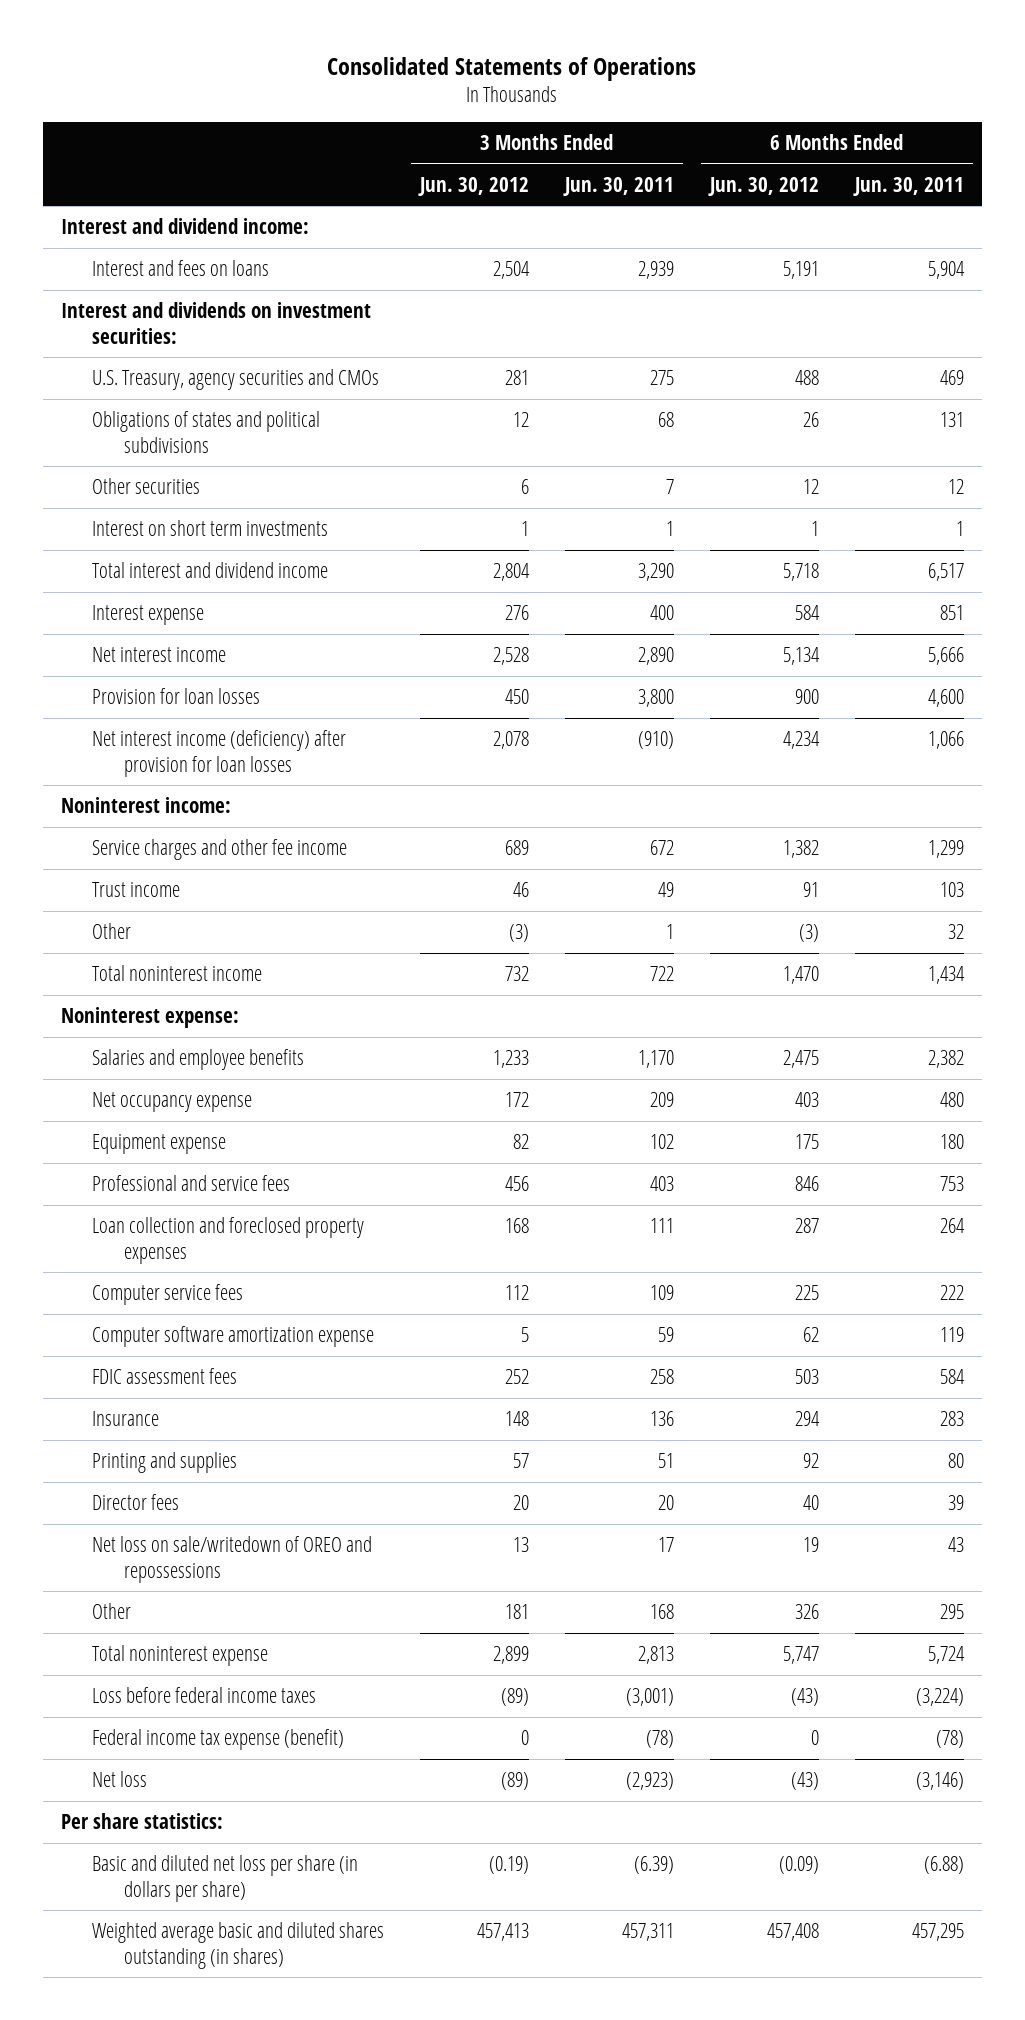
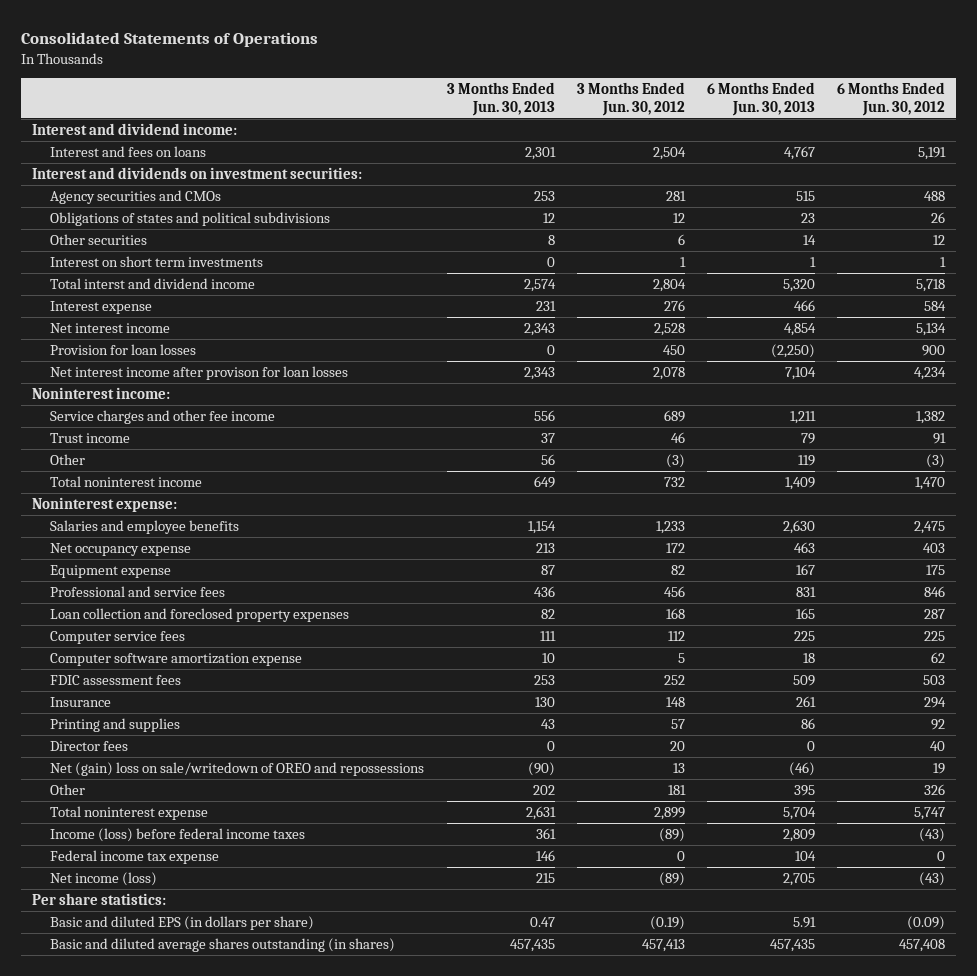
[563,176,675,196] Jun. 30, 2011 -> none
[852,176,964,196] Jun. 30, 2011 -> none
none -> [446,82,555,116] 3 Months Ended Jun. 30, 2013
none -> [706,82,815,116] 6 Months Ended Jun. 30, 2013
[92,368,380,390] U.S. Treasury, agency securities and CMOs -> [50,190,222,205] Agency securities and CMOs
[92,561,329,578] Total interest and dividend income -> [50,278,256,290] Total interst and dividend income
[92,729,347,777] Net interest income (deficiency) after provision for loan losses -> [50,366,349,381] Net interest income after provison for loan losses
[92,1535,373,1583] Net loss on sale/writedown of OREO and repossessions -> [50,762,425,777] Net (gain) loss on sale/writedown of OREO and repossessions
[92,1686,317,1703] Loss before federal income taxes -> [50,828,306,843] Income (loss) before federal income taxes
[92,1728,345,1750] Federal income tax expense (benefit) -> [50,850,220,865] Federal income tax expense
[92,1770,148,1787] Net loss -> [50,872,158,887] Net income (loss)
[92,1854,359,1902] Basic and diluted net loss per share (in dollars per share) -> [50,916,315,931] Basic and diluted EPS (in dollars per share)
[92,1921,385,1969] Weighted average basic and diluted shares outstanding (in shares) -> [50,938,396,953] Basic and diluted average shares outstanding (in shares)

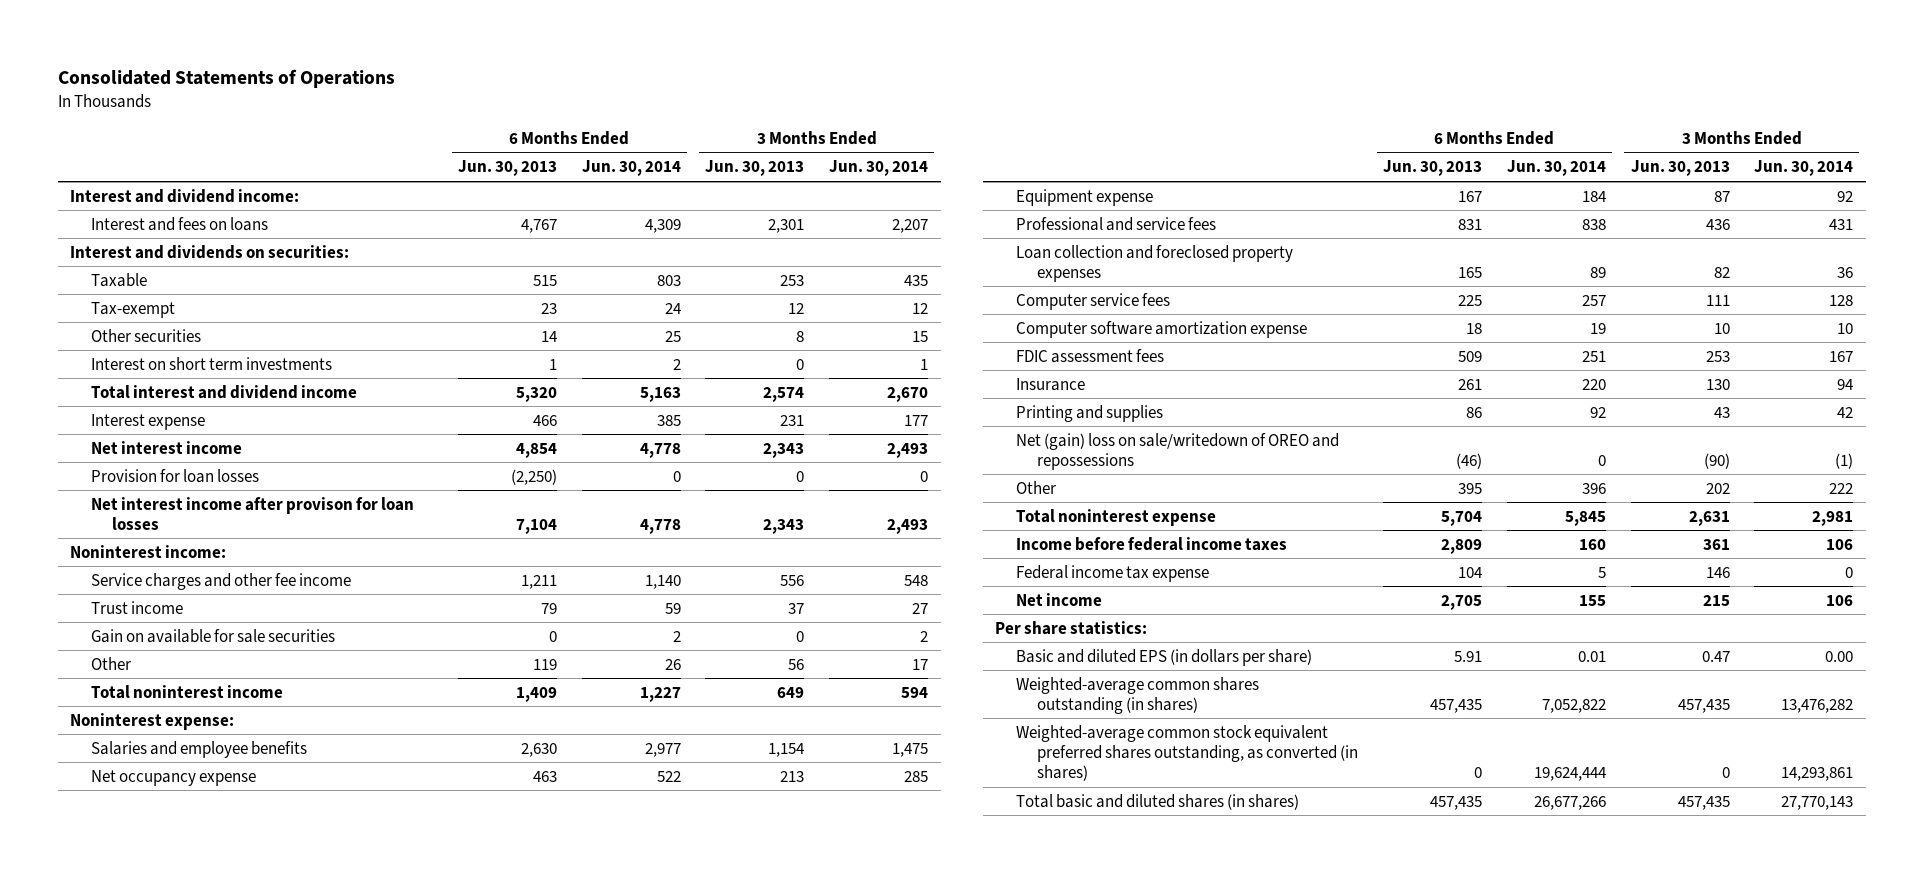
[576,82,685,116] 3 Months Ended Jun. 30, 2012 -> none
[836,82,945,116] 6 Months Ended Jun. 30, 2012 -> none
none -> [581,160,681,177] Jun. 30, 2014
none -> [829,160,929,177] Jun. 30, 2014
[32,167,363,180] Interest and dividends on investment securities: -> [70,244,350,259] Interest and dividends on securities:
[50,190,222,205] Agency securities and CMOs -> [91,272,148,287] Taxable
[50,212,331,227] Obligations of states and political subdivisions -> [91,301,176,318] Tax-exempt
[50,278,256,290] Total interst and dividend income -> [91,384,358,399] Total interest and dividend income
none -> [91,628,336,643] Gain on available for sale securities
[50,741,129,752] Director fees -> none
[50,828,306,843] Income (loss) before federal income taxes -> [1016,536,1288,551] Income before federal income taxes
[50,872,158,887] Net income (loss) -> [1016,592,1103,606] Net income
none -> [1016,676,1260,714] Weighted-average common shares outstanding (in shares)
none -> [1016,724,1359,781] Weighted-average common stock equivalent preferred shares outstanding, as converted (in shares)
[50,938,396,953] Basic and diluted average shares outstanding (in shares) -> [1016,793,1300,810] Total basic and diluted shares (in shares)

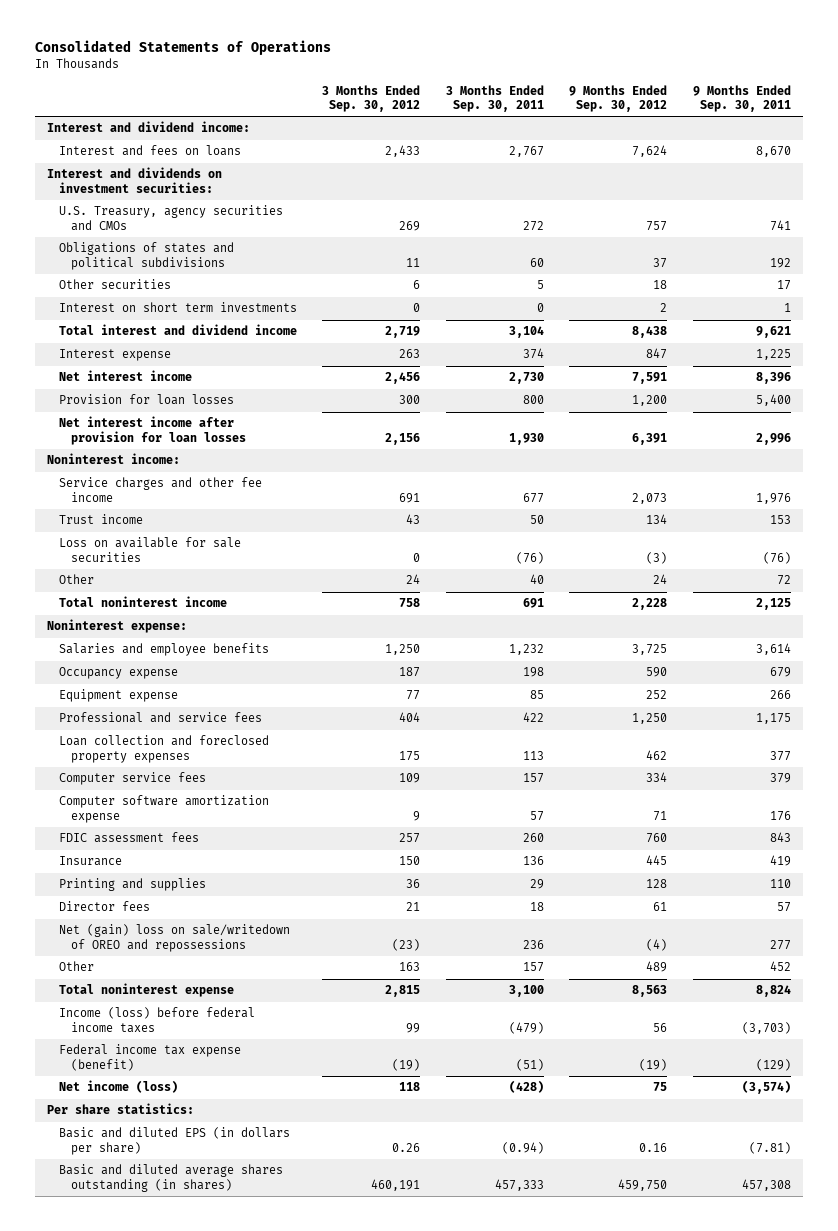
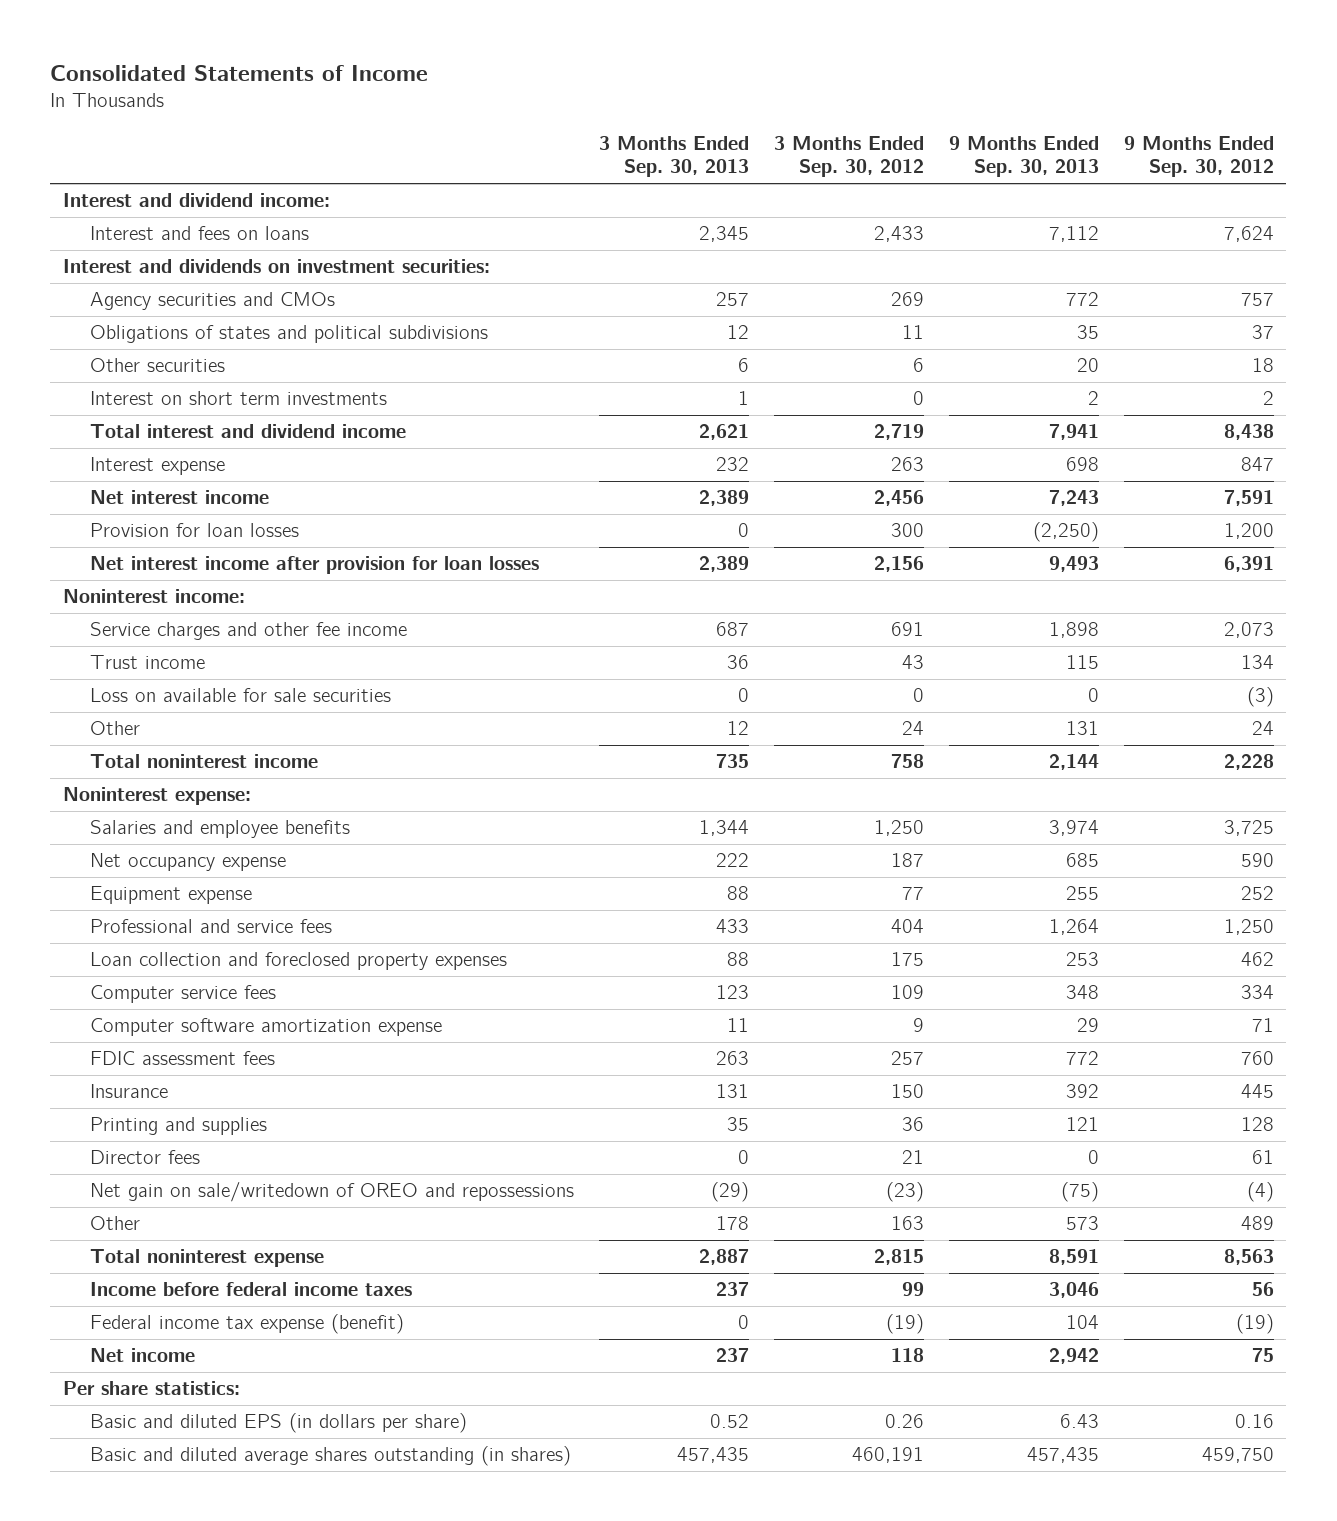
[34,40,331,56] Consolidated Statements of Operations -> [50,64,429,81] Consolidated Statements of Income
[445,84,544,113] 3 Months Ended Sep. 30, 2011 -> none
[692,84,791,113] 9 Months Ended Sep. 30, 2011 -> none
none -> [598,135,749,178] 3 Months Ended Sep. 30, 2013
none -> [948,135,1099,178] 9 Months Ended Sep. 30, 2013
[58,205,283,231] U.S. Treasury, agency securities and CMOs -> [90,292,336,311] Agency securities and CMOs
[58,667,178,680] Occupancy expense -> [90,853,287,872] Net occupancy expense
[58,924,290,952] Net (gain) loss on sale/writedown of OREO and repossessions -> [90,1182,575,1203] Net gain on sale/writedown of OREO and repossessions
[58,1007,255,1033] Income (loss) before federal income taxes -> [90,1282,413,1297] Income before federal income taxes
[58,1080,178,1094] Net income (loss) -> [90,1348,196,1363] Net income

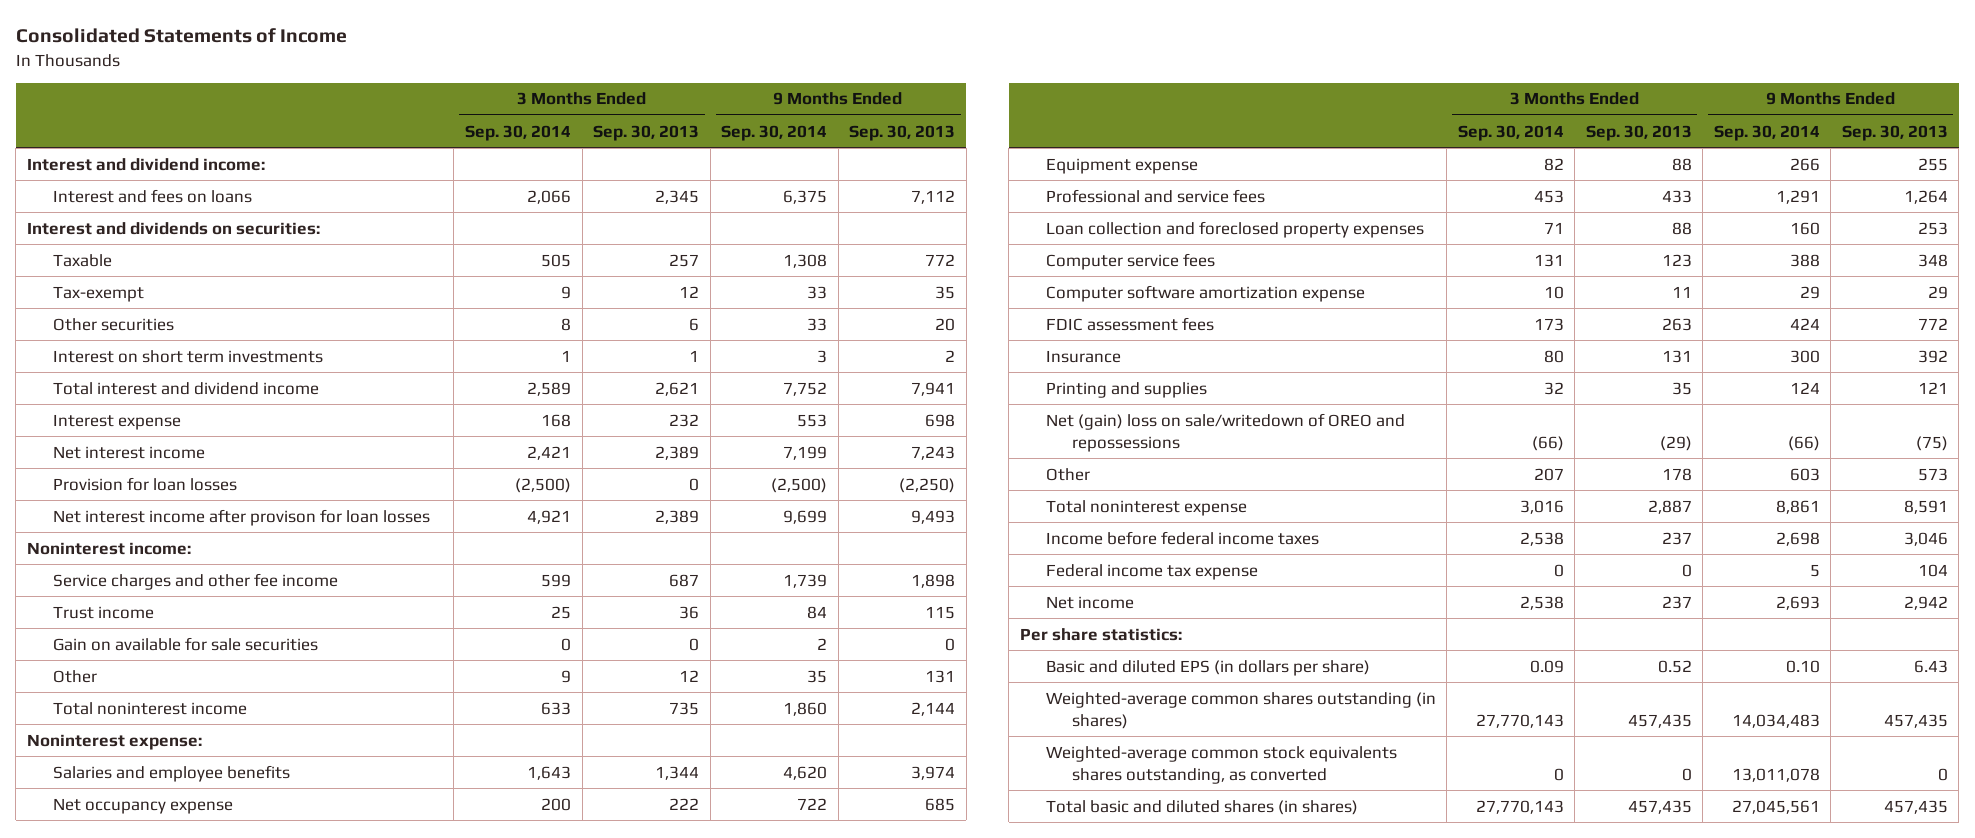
[773,135,924,178] 3 Months Ended Sep. 30, 2012 -> none
[1123,135,1274,178] 9 Months Ended Sep. 30, 2012 -> none
none -> [464,124,571,141] Sep. 30, 2014
none -> [721,124,828,141] Sep. 30, 2014
[62,259,490,274] Interest and dividends on investment securities: -> [26,221,320,235] Interest and dividends on securities:
[90,292,336,311] Agency securities and CMOs -> [52,253,112,267] Taxable
[90,325,489,344] Obligations of states and political subdivisions -> [52,285,144,302] Tax-exempt
[90,556,540,575] Net interest income after provision for loan losses -> [52,508,430,526] Net interest income after provison for loan losses
[90,688,392,703] Loss on available for sale securities -> [52,636,318,651] Gain on available for sale securities
[90,1150,201,1165] Director fees -> none
[90,1182,575,1203] Net gain on sale/writedown of OREO and repossessions -> [1045,412,1405,452] Net (gain) loss on sale/writedown of OREO and repossessions
[90,1314,405,1335] Federal income tax expense (benefit) -> [1045,563,1258,580] Federal income tax expense
none -> [1045,691,1436,729] Weighted-average common shares outstanding (in shares)
none -> [1045,745,1397,784] Weighted-average common stock equivalents shares outstanding, as converted
[90,1446,572,1467] Basic and diluted average shares outstanding (in shares) -> [1045,799,1358,815] Total basic and diluted shares (in shares)

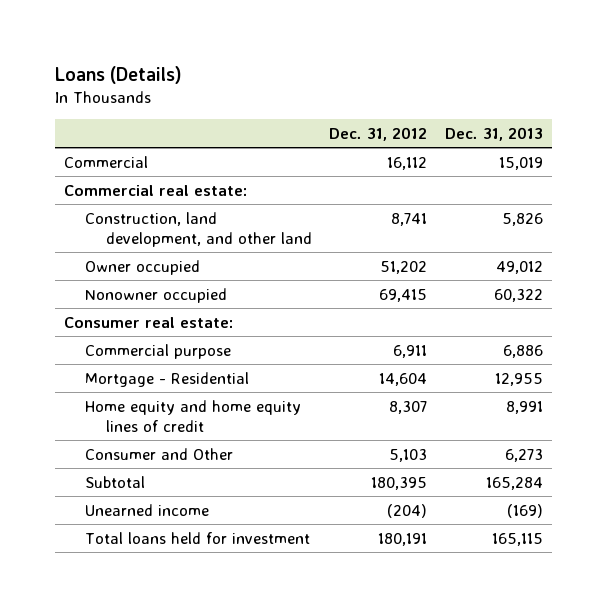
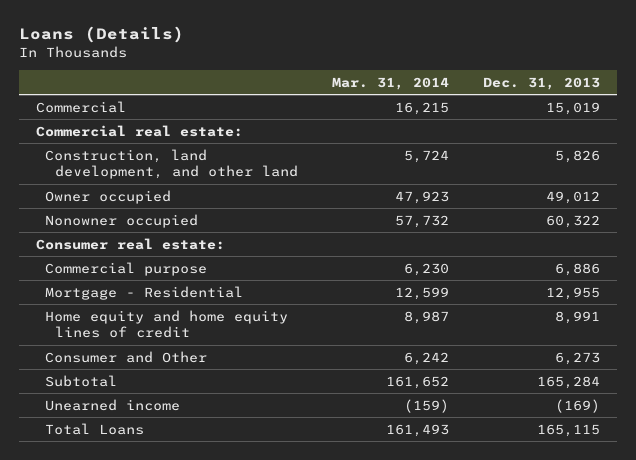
[329,126,428,141] Dec. 31, 2012 -> none
none -> [331,76,449,90] Mar. 31, 2014
[84,531,310,544] Total loans held for investment -> [45,422,145,435] Total Loans

